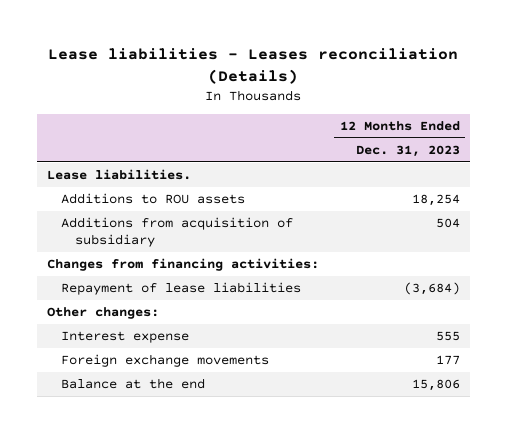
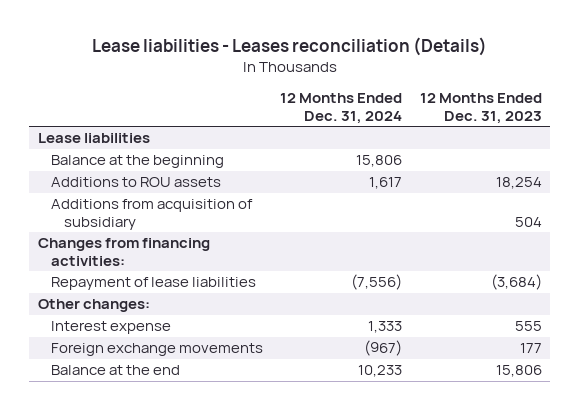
none -> [280,93,403,124] 12 Months Ended Dec. 31, 2024
[47,169,192,181] Lease liabilities. -> [37,133,150,144] Lease liabilities
none -> [50,155,224,169] Balance at the beginning

